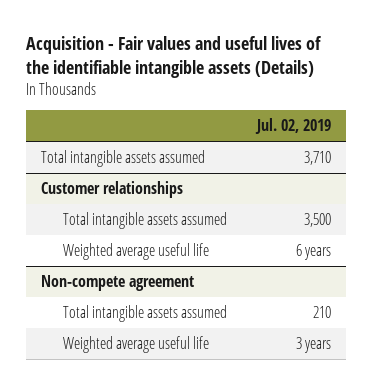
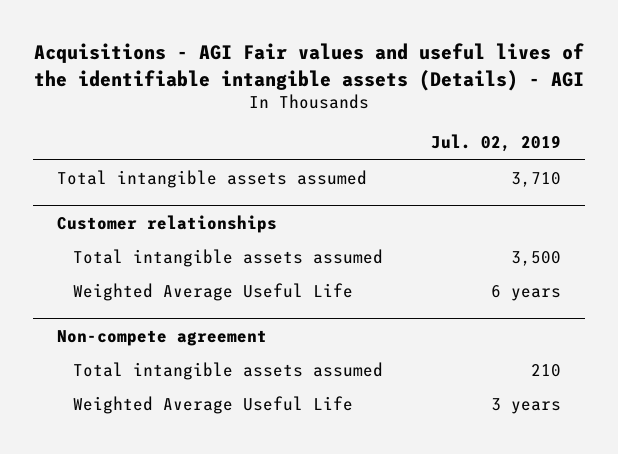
[26,36,323,78] Acquisition - Fair values and useful lives of the identifiable intangible assets (Details) -> [34,43,585,91] Acquisitions - AGI Fair values and useful lives of the identifiable intangible assets (Details) - AGI
[63,243,210,261] Weighted average useful life -> [73,283,354,302] Weighted Average Useful Life
[63,336,210,354] Weighted average useful life -> [73,396,354,415] Weighted Average Useful Life

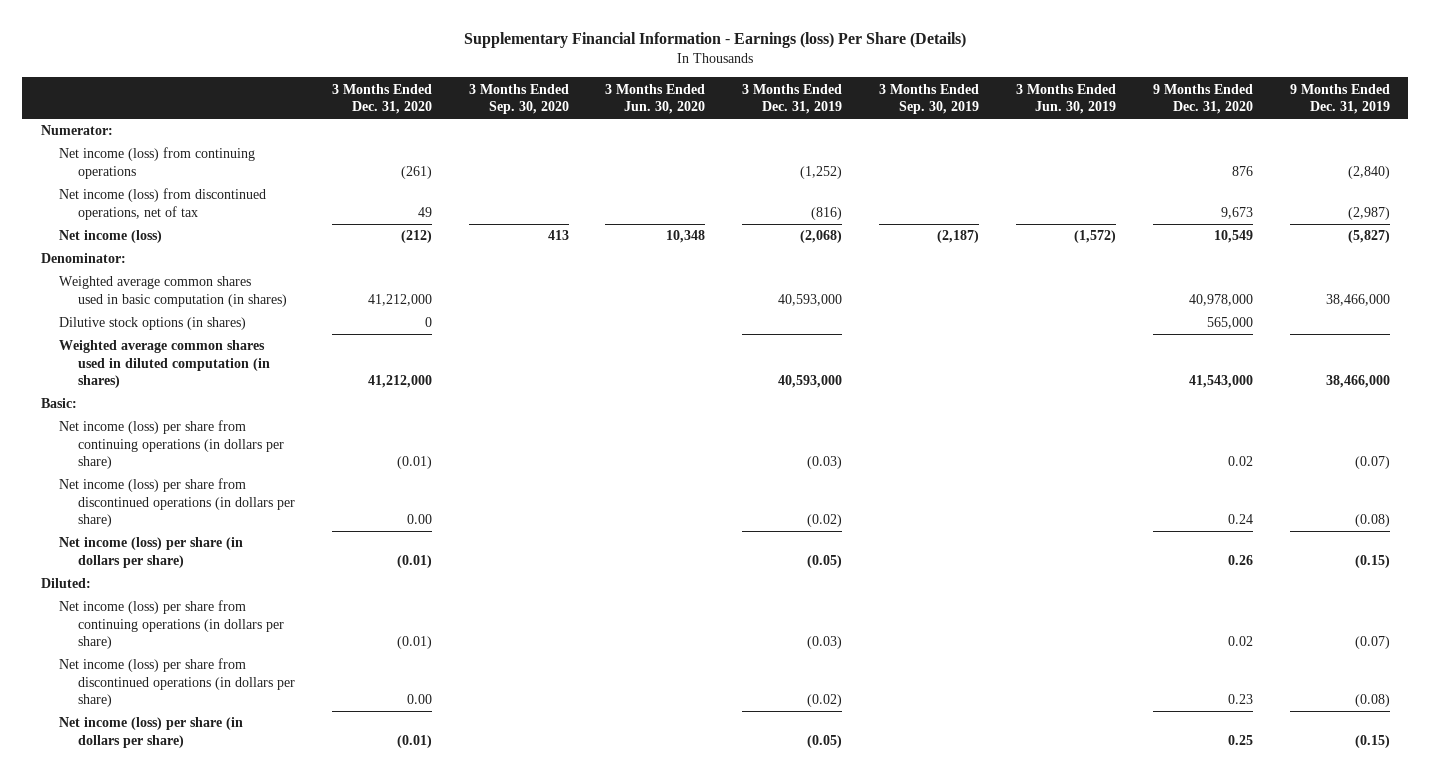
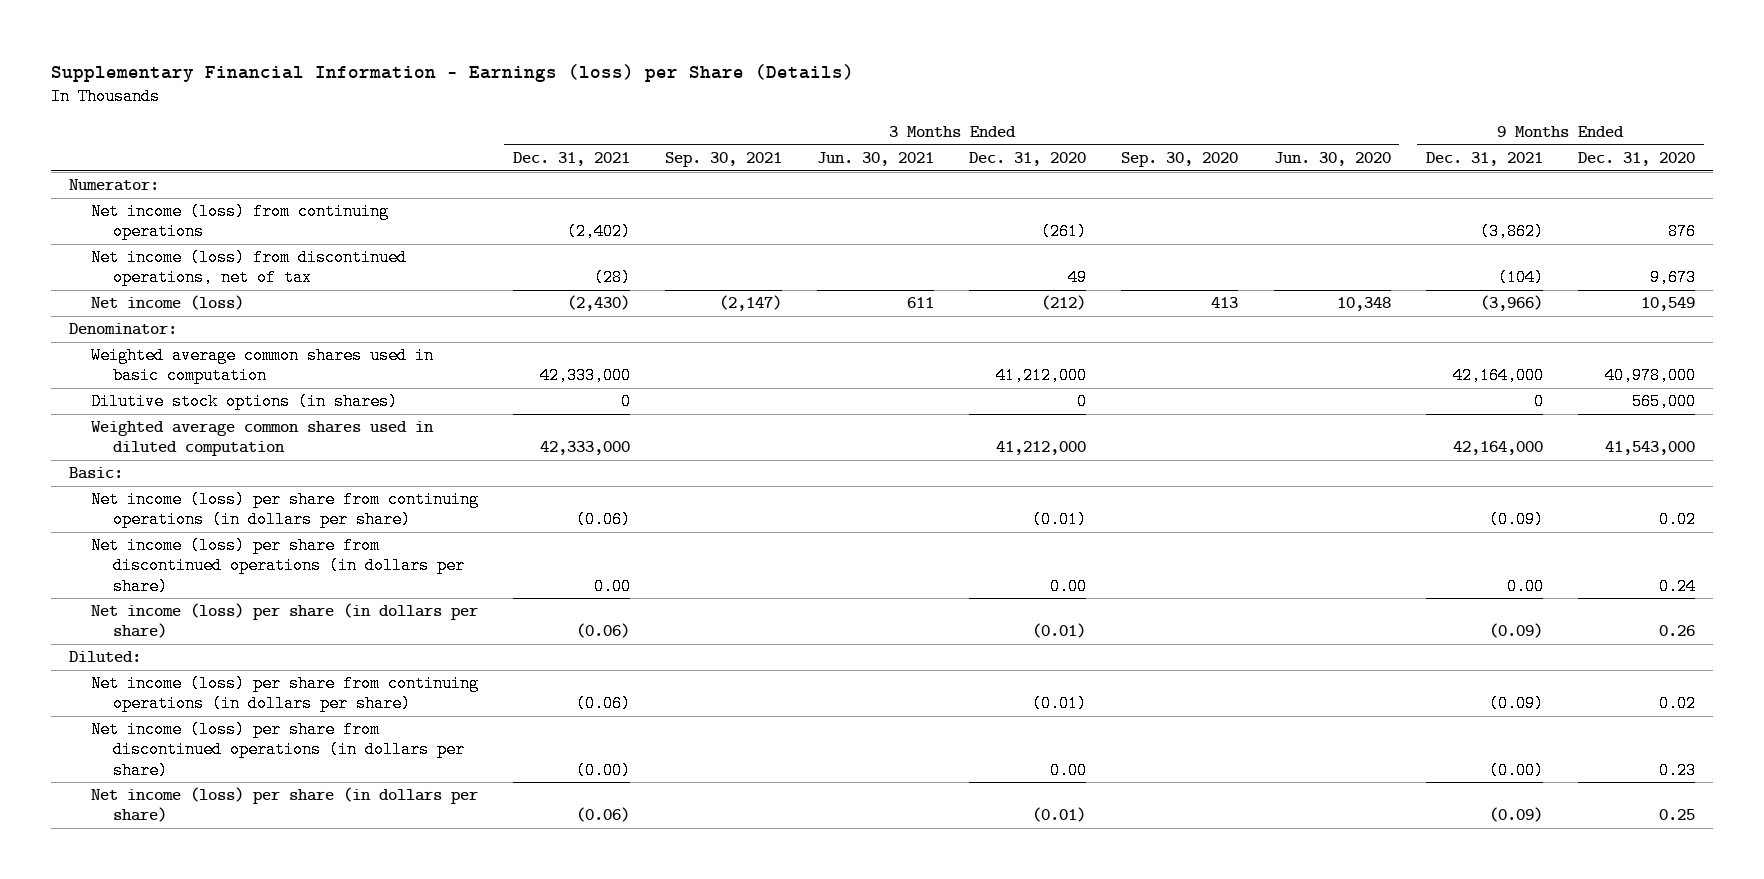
[464,32,967,49] Supplementary Financial Information - Earnings (loss) Per Share (Details) -> [50,63,854,82] Supplementary Financial Information - Earnings (loss) per Share (Details)
[742,83,843,115] 3 Months Ended Dec. 31, 2019 -> none
[879,83,980,115] 3 Months Ended Sep. 30, 2019 -> none
[1016,83,1117,115] 3 Months Ended Jun. 30, 2019 -> none
[1289,83,1390,115] 9 Months Ended Dec. 31, 2019 -> none
none -> [512,152,630,167] Dec. 31, 2021
none -> [664,152,782,168] Sep. 30, 2021
none -> [817,152,935,167] Jun. 30, 2021
none -> [1425,152,1543,167] Dec. 31, 2021
[59,276,287,307] Weighted average common shares used in basic computation (in shares) -> [90,347,434,385] Weighted average common shares used in basic computation
[59,340,270,389] Weighted average common shares used in diluted computation (in shares) -> [90,421,434,457] Weighted average common shares used in diluted computation

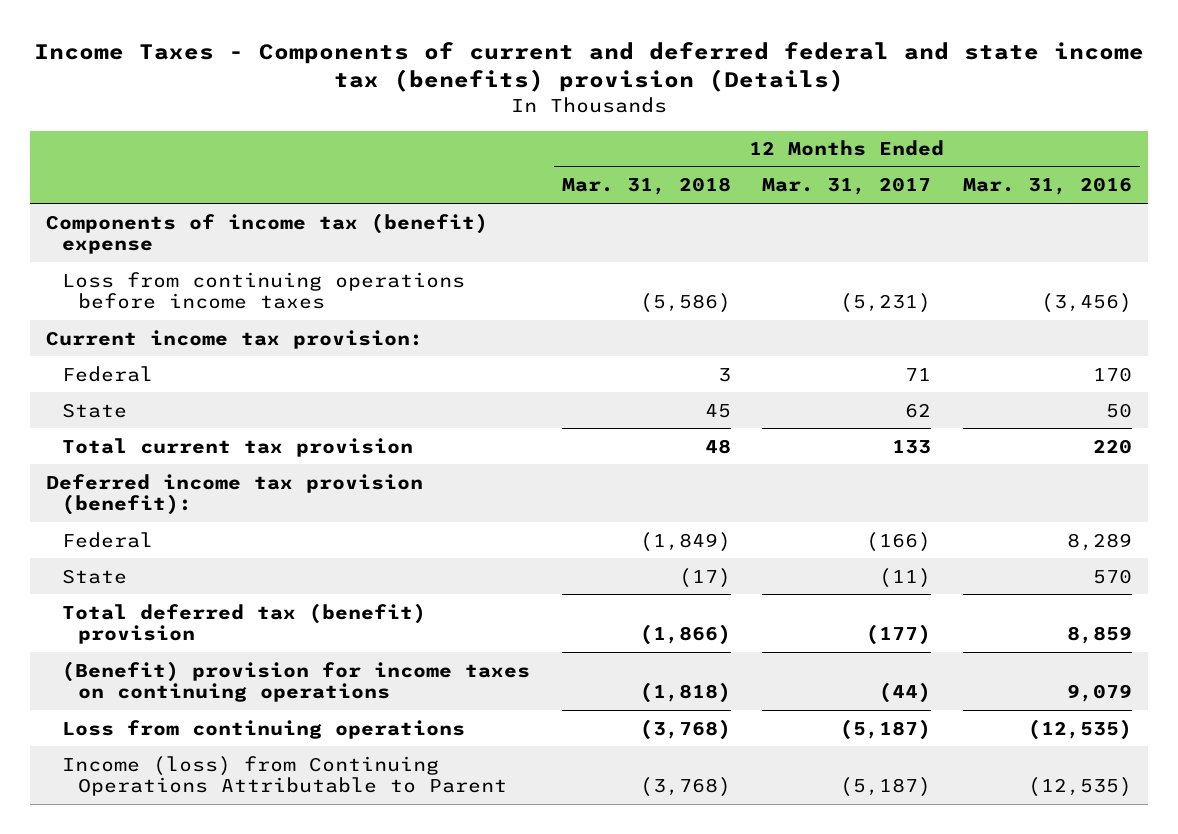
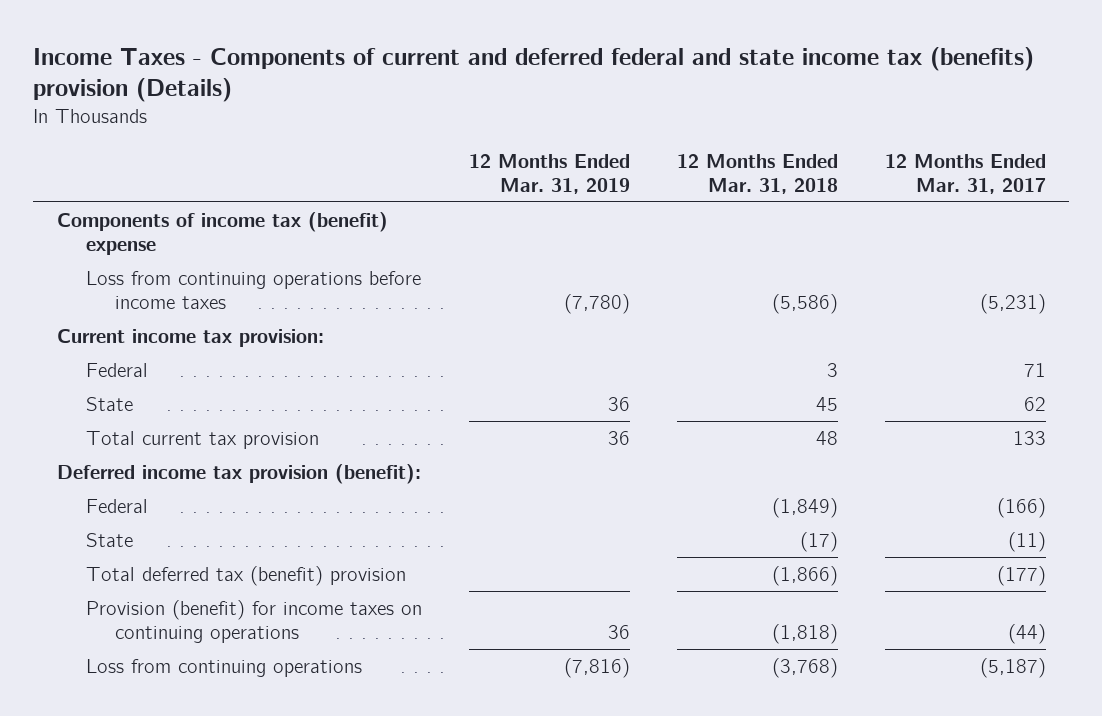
[963,177,1133,196] Mar. 31, 2016 -> none
none -> [468,153,630,194] 12 Months Ended Mar. 31, 2019
[61,660,530,703] (Benefit) provision for income taxes on continuing operations -> [85,599,422,643] Provision (benefit) for income taxes on continuing operations
[61,755,507,797] Income (loss) from Continuing Operations Attributable to Parent -> none

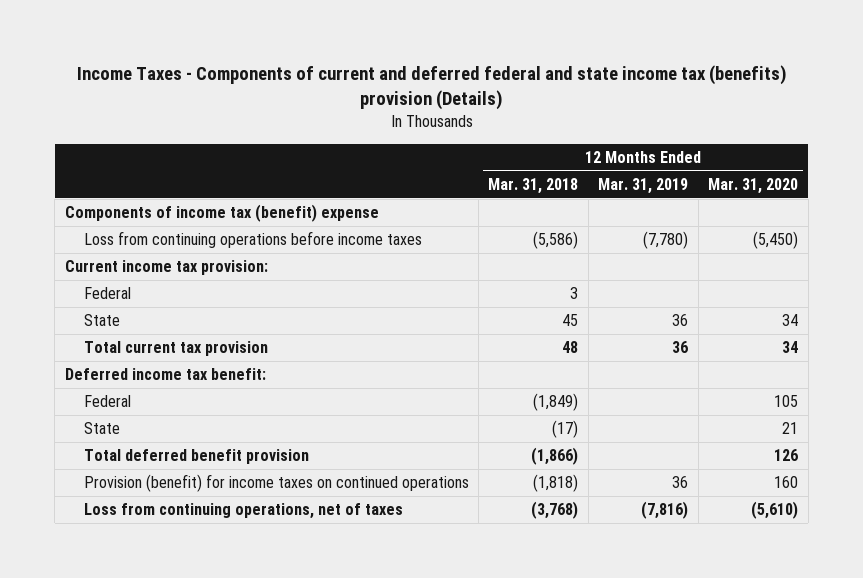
[884,153,1046,194] 12 Months Ended Mar. 31, 2017 -> none
none -> [708,177,799,194] Mar. 31, 2020
[56,463,421,484] Deferred income tax provision (benefit): -> [64,368,266,381] Deferred income tax benefit:
[85,565,406,586] Total deferred tax (benefit) provision -> [83,449,309,465] Total deferred benefit provision
[85,599,422,643] Provision (benefit) for income taxes on continuing operations -> [83,474,469,493] Provision (benefit) for income taxes on continued operations
[85,658,362,677] Loss from continuing operations -> [83,503,403,520] Loss from continuing operations, net of taxes

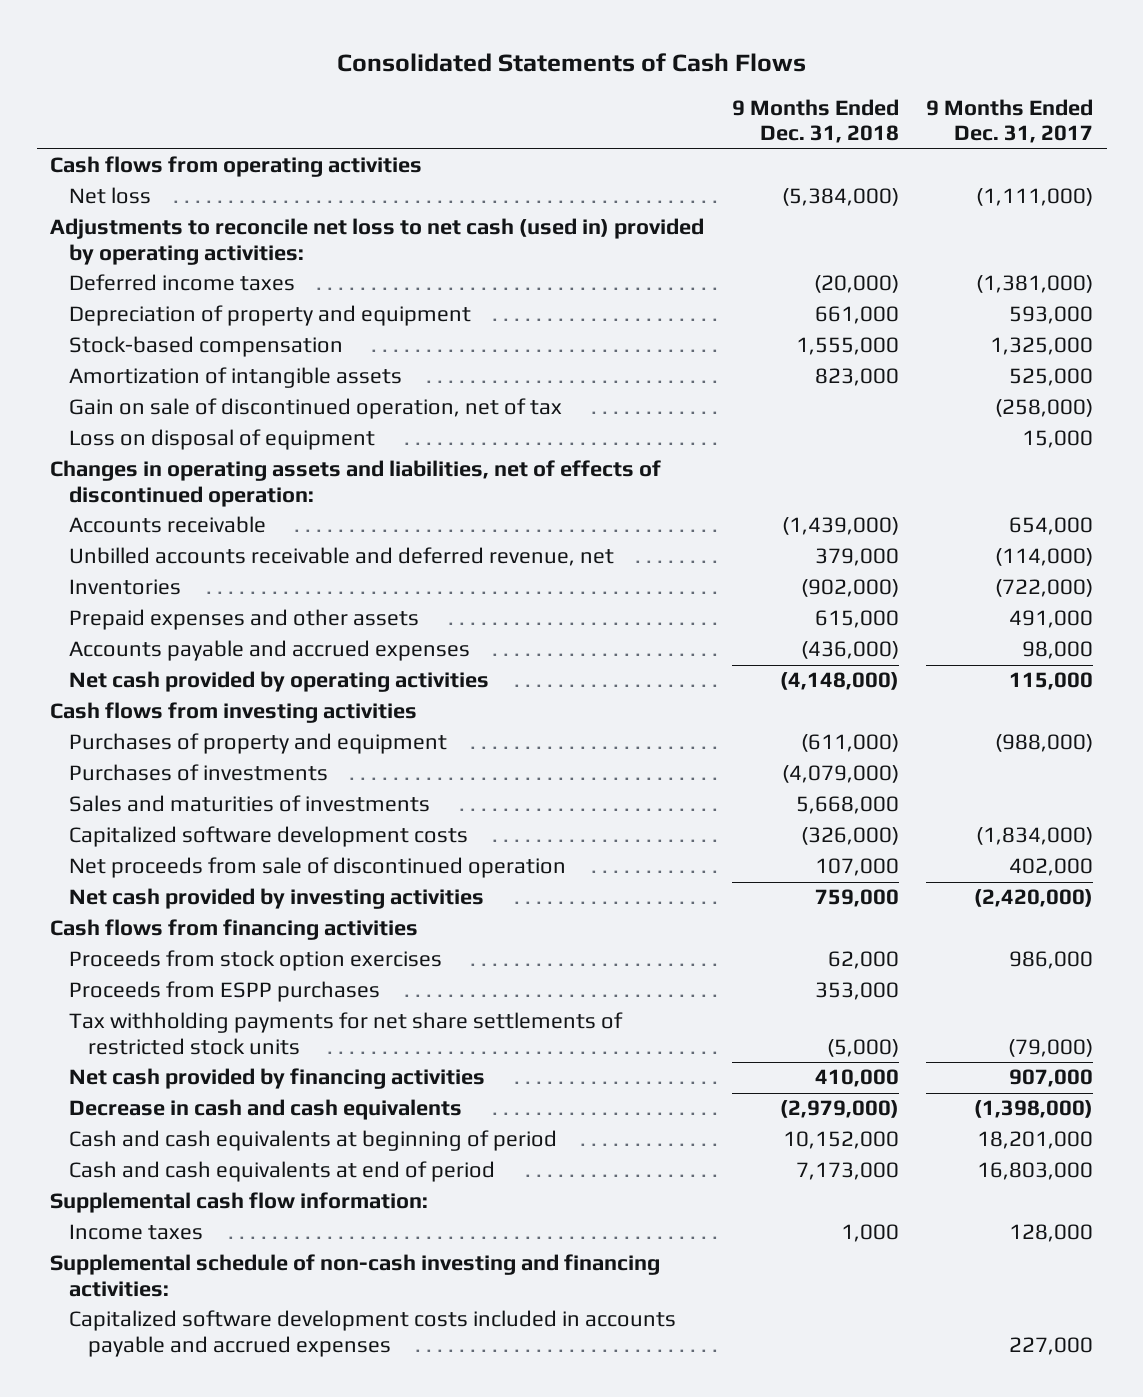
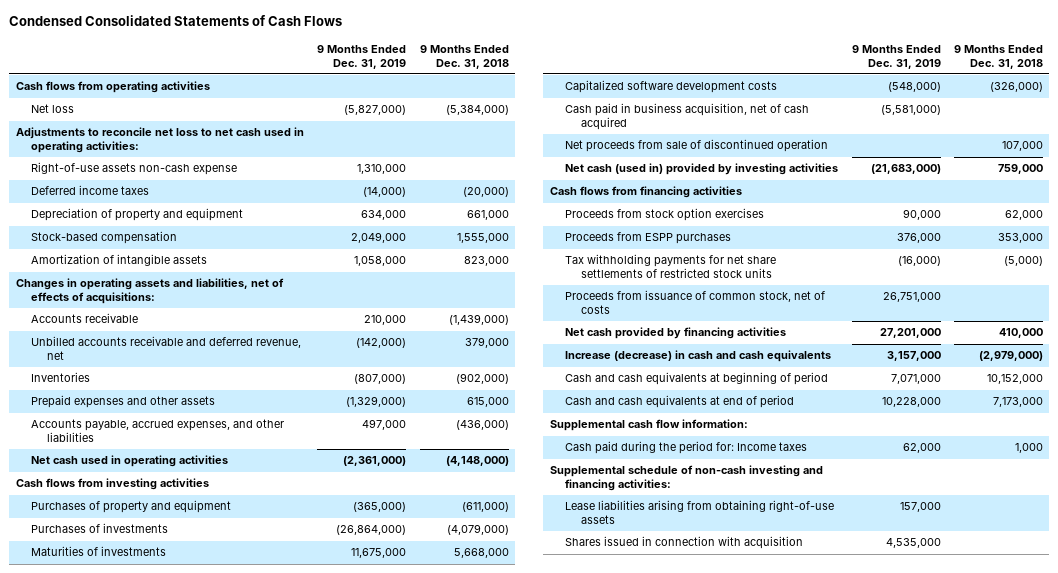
[336,52,806,72] Consolidated Statements of Cash Flows -> [8,15,342,27] Condensed Consolidated Statements of Cash Flows
[926,98,1094,144] 9 Months Ended Dec. 31, 2017 -> none
none -> [317,44,407,69] 9 Months Ended Dec. 31, 2019
[50,218,705,266] Adjustments to reconcile net loss to net cash (used in) provided by operating activities: -> [15,127,304,154] Adjustments to reconcile net loss to net cash used in operating activities:
none -> [31,162,238,176] Right-of-use assets non-cash expense
[69,398,563,420] Gain on sale of discontinued operation, net of tax -> none
[69,429,376,451] Loss on disposal of equipment -> none
[50,460,662,508] Changes in operating assets and liabilities, net of effects of discontinued operation: -> [15,278,284,305] Changes in operating assets and liabilities, net of effects of acquisitions:
[69,640,471,662] Accounts payable and accrued expenses -> [31,419,285,443] Accounts payable, accrued expenses, and other liabilities
[69,671,490,693] Net cash provided by operating activities -> [31,455,229,468] Net cash used in operating activities
[69,795,431,813] Sales and maturities of investments -> [31,546,167,557] Maturities of investments
none -> [565,103,810,131] Cash paid in business acquisition, net of cash acquired
[69,888,485,910] Net cash provided by investing activities -> [565,163,839,176] Net cash (used in) provided by investing activities
none -> [565,290,826,315] Proceeds from issuance of common stock, net of costs
[69,1099,463,1121] Decrease in cash and cash equivalents -> [565,350,832,363] Increase (decrease) in cash and cash equivalents
[69,1224,204,1241] Income taxes -> [565,441,808,455] Cash paid during the period for: Income taxes
[69,1310,677,1358] Capitalized software development costs included in accounts payable and accrued expenses -> none
none -> [565,500,835,525] Lease liabilities arising from obtaining right-of-use assets
none -> [565,536,804,550] Shares issued in connection with acquisition

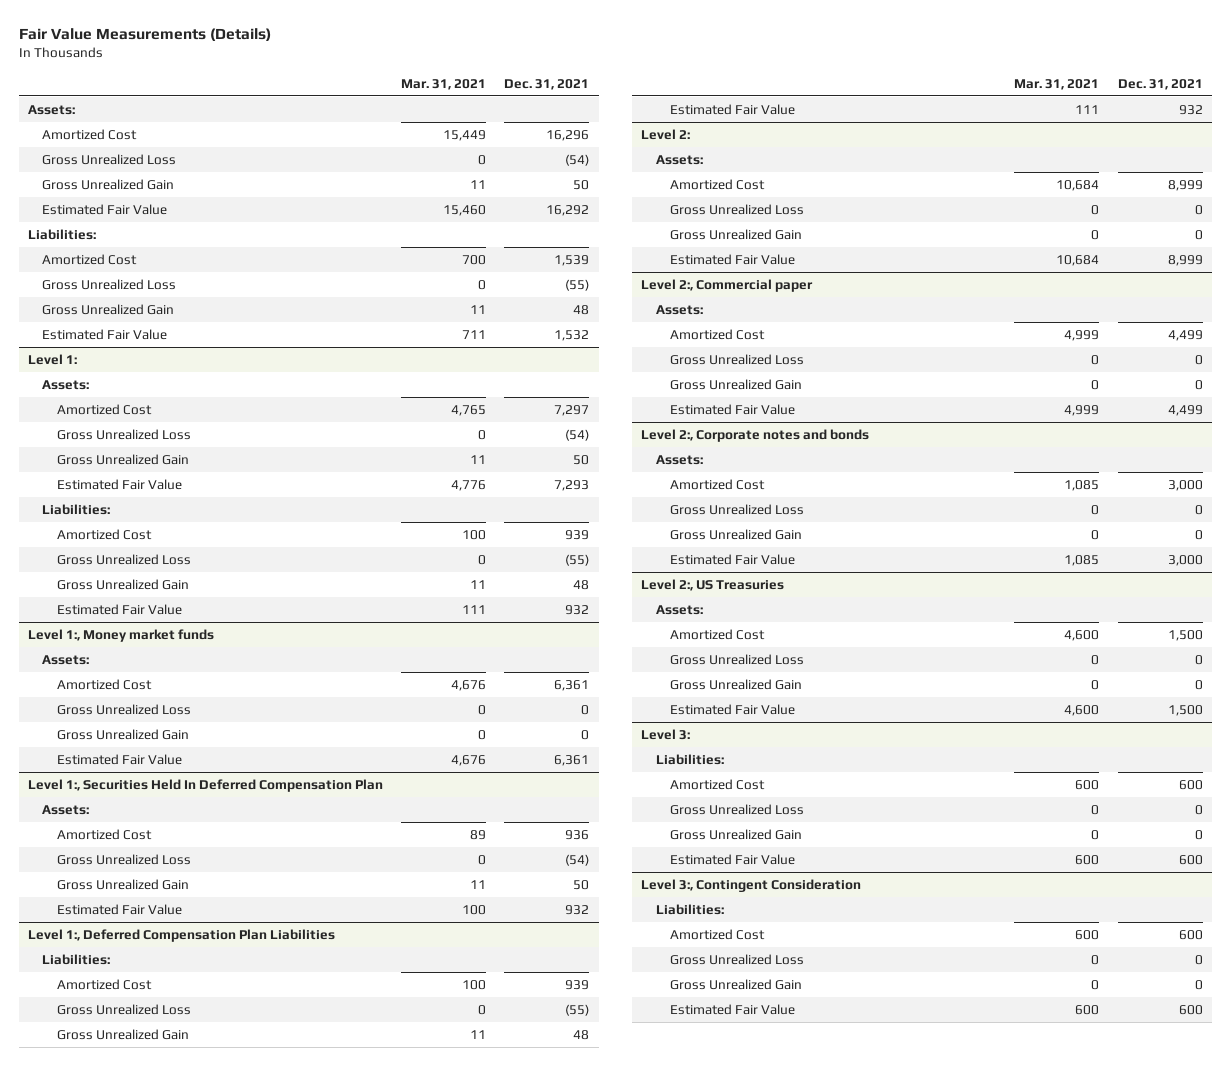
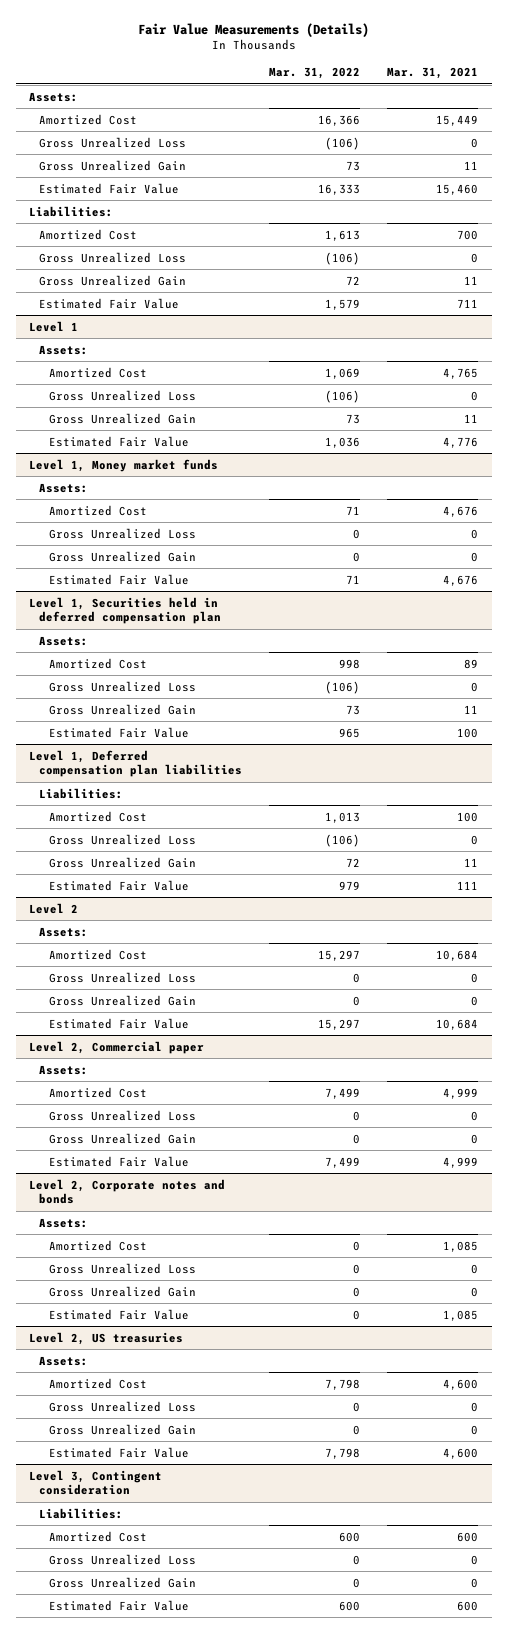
[504,78,590,90] Dec. 31, 2021 -> none
none -> [269,67,361,80] Mar. 31, 2022
[27,353,77,365] Level 1: -> [29,320,79,332] Level 1
[42,503,111,515] Liabilities: -> none
[57,528,153,540] Amortized Cost -> none
[57,553,192,565] Gross Unrealized Loss -> none
[57,578,190,590] Gross Unrealized Gain -> none
[57,603,183,615] Estimated Fair Value -> none
[27,628,214,642] Level 1:, Money market funds -> [29,458,219,472] Level 1, Money market funds
[27,778,383,792] Level 1:, Securities Held In Deferred Compensation Plan -> [29,596,222,625] Level 1, Securities held in deferred compensation plan
[27,928,335,942] Level 1:, Deferred Compensation Plan Liabilities -> [29,749,243,778] Level 1, Deferred compensation plan liabilities
[641,128,691,140] Level 2: -> [29,902,79,914] Level 2
[641,278,814,292] Level 2:, Commercial paper -> [29,1040,205,1054] Level 2, Commercial paper
[641,428,870,442] Level 2:, Corporate notes and bonds -> [29,1178,226,1205] Level 2, Corporate notes and bonds
[641,578,785,591] Level 2:, US Treasuries -> [29,1331,184,1345] Level 2, US treasuries
[641,728,691,740] Level 3: -> none
[655,753,724,765] Liabilities: -> none
[670,778,766,790] Amortized Cost -> none
[670,803,805,815] Gross Unrealized Loss -> none
[670,828,803,840] Gross Unrealized Gain -> none
[670,853,796,865] Estimated Fair Value -> none
[641,878,862,892] Level 3:, Contingent Consideration -> [29,1469,163,1496] Level 3, Contingent consideration

